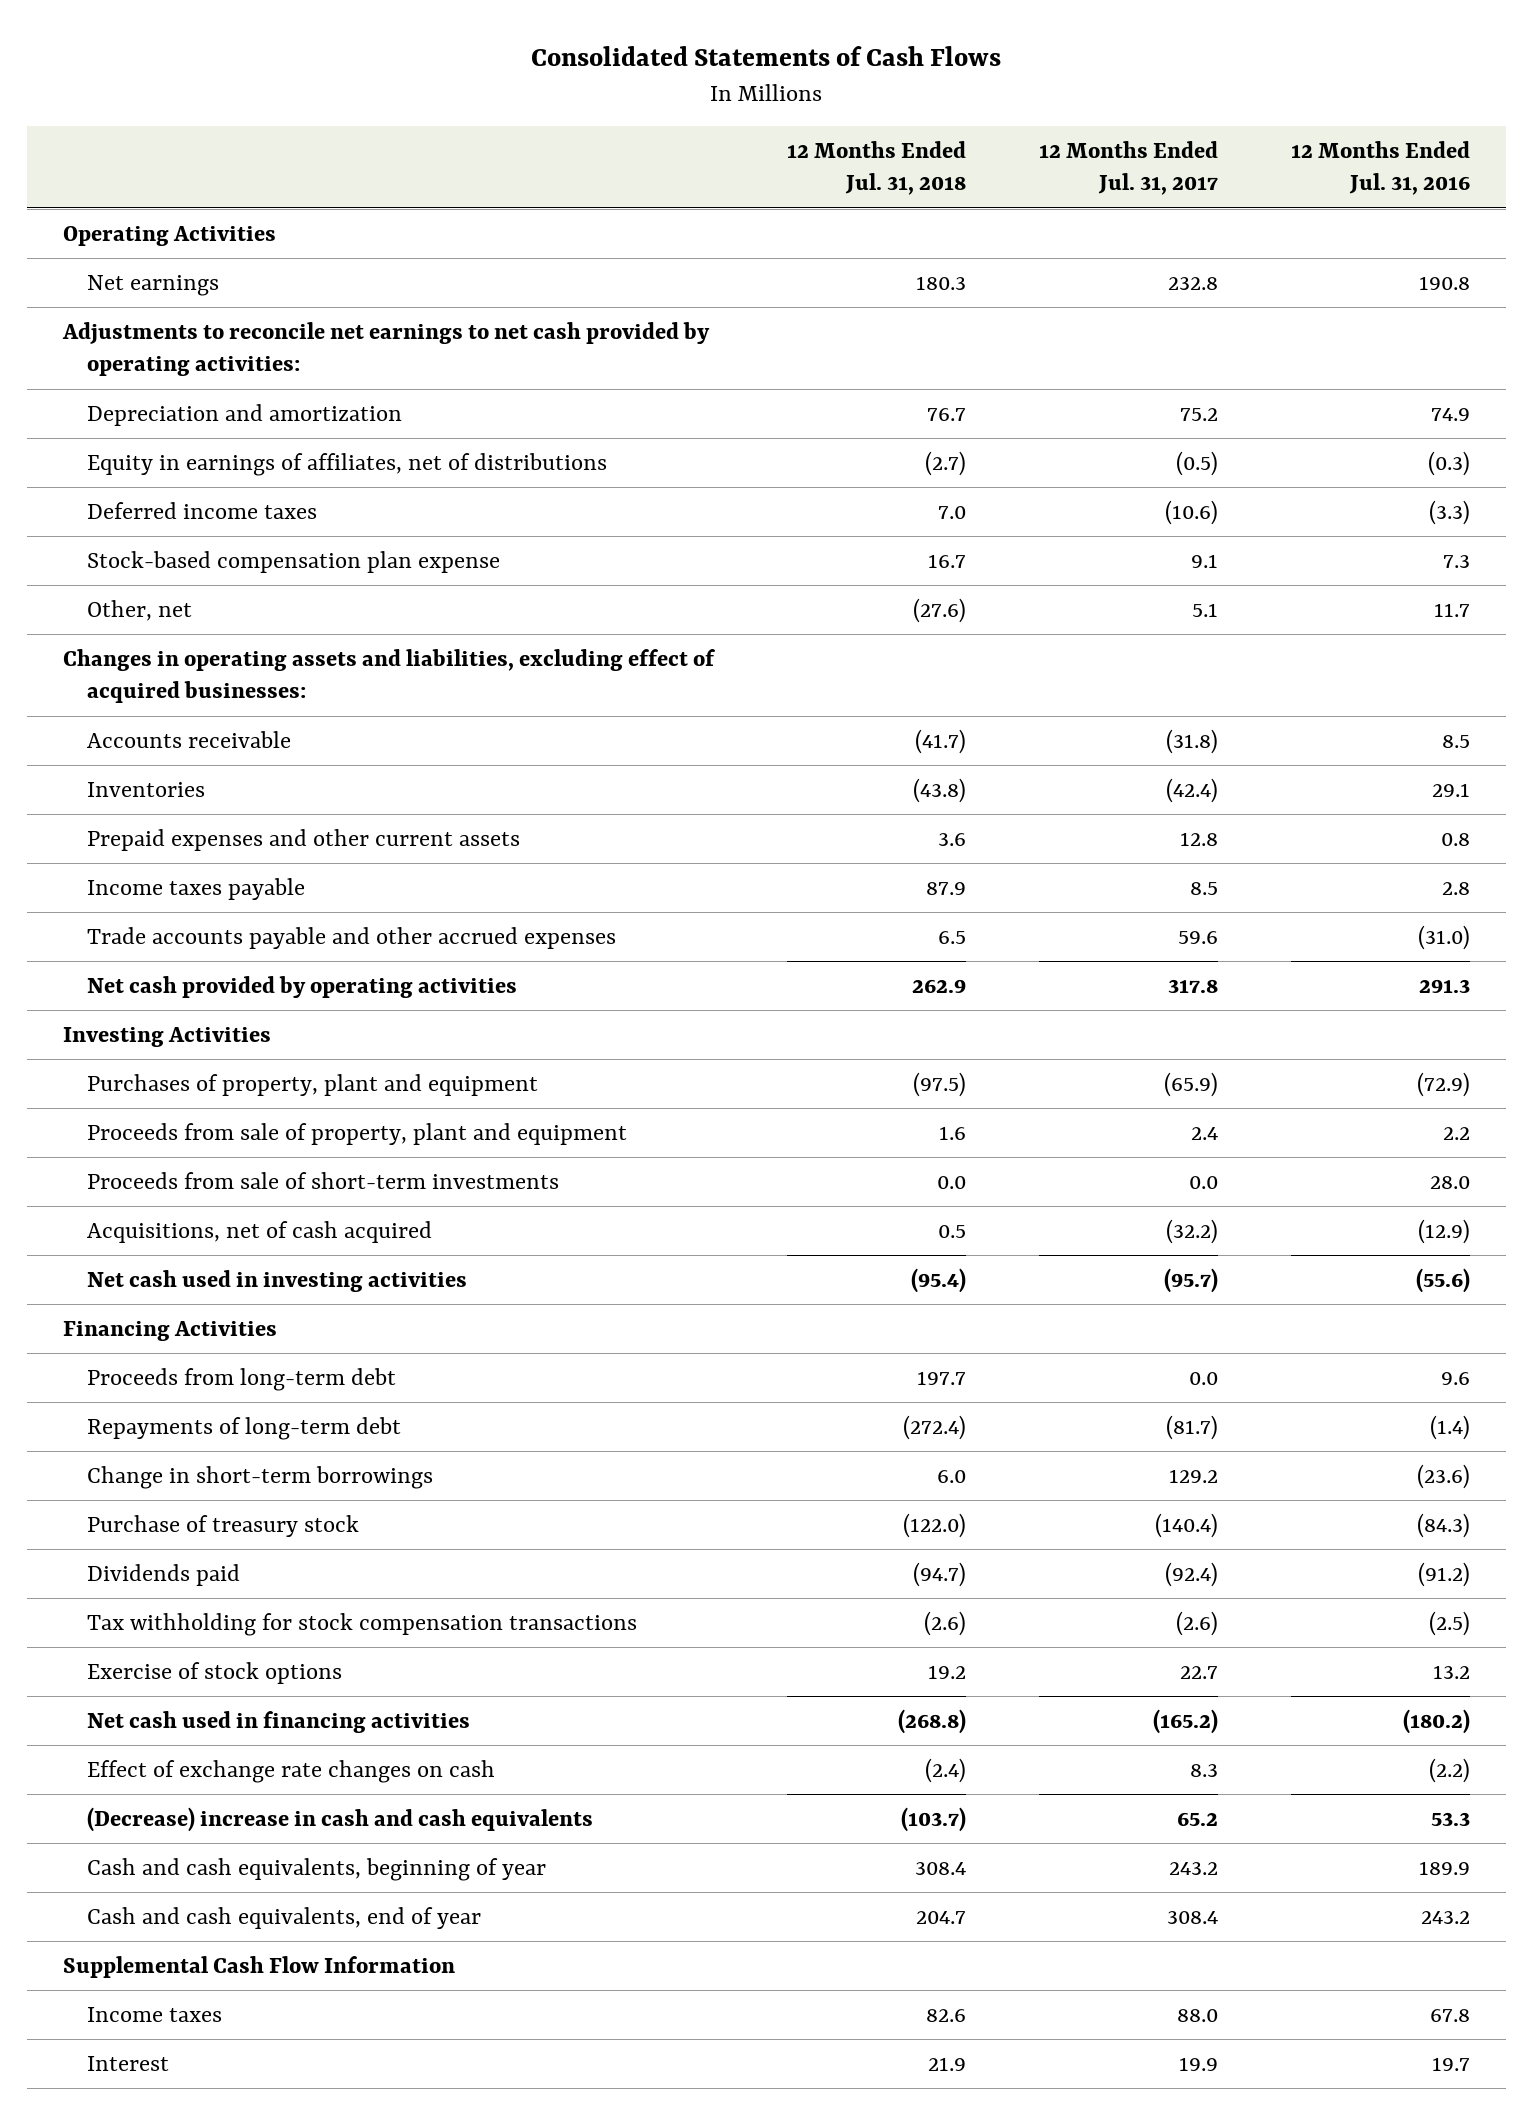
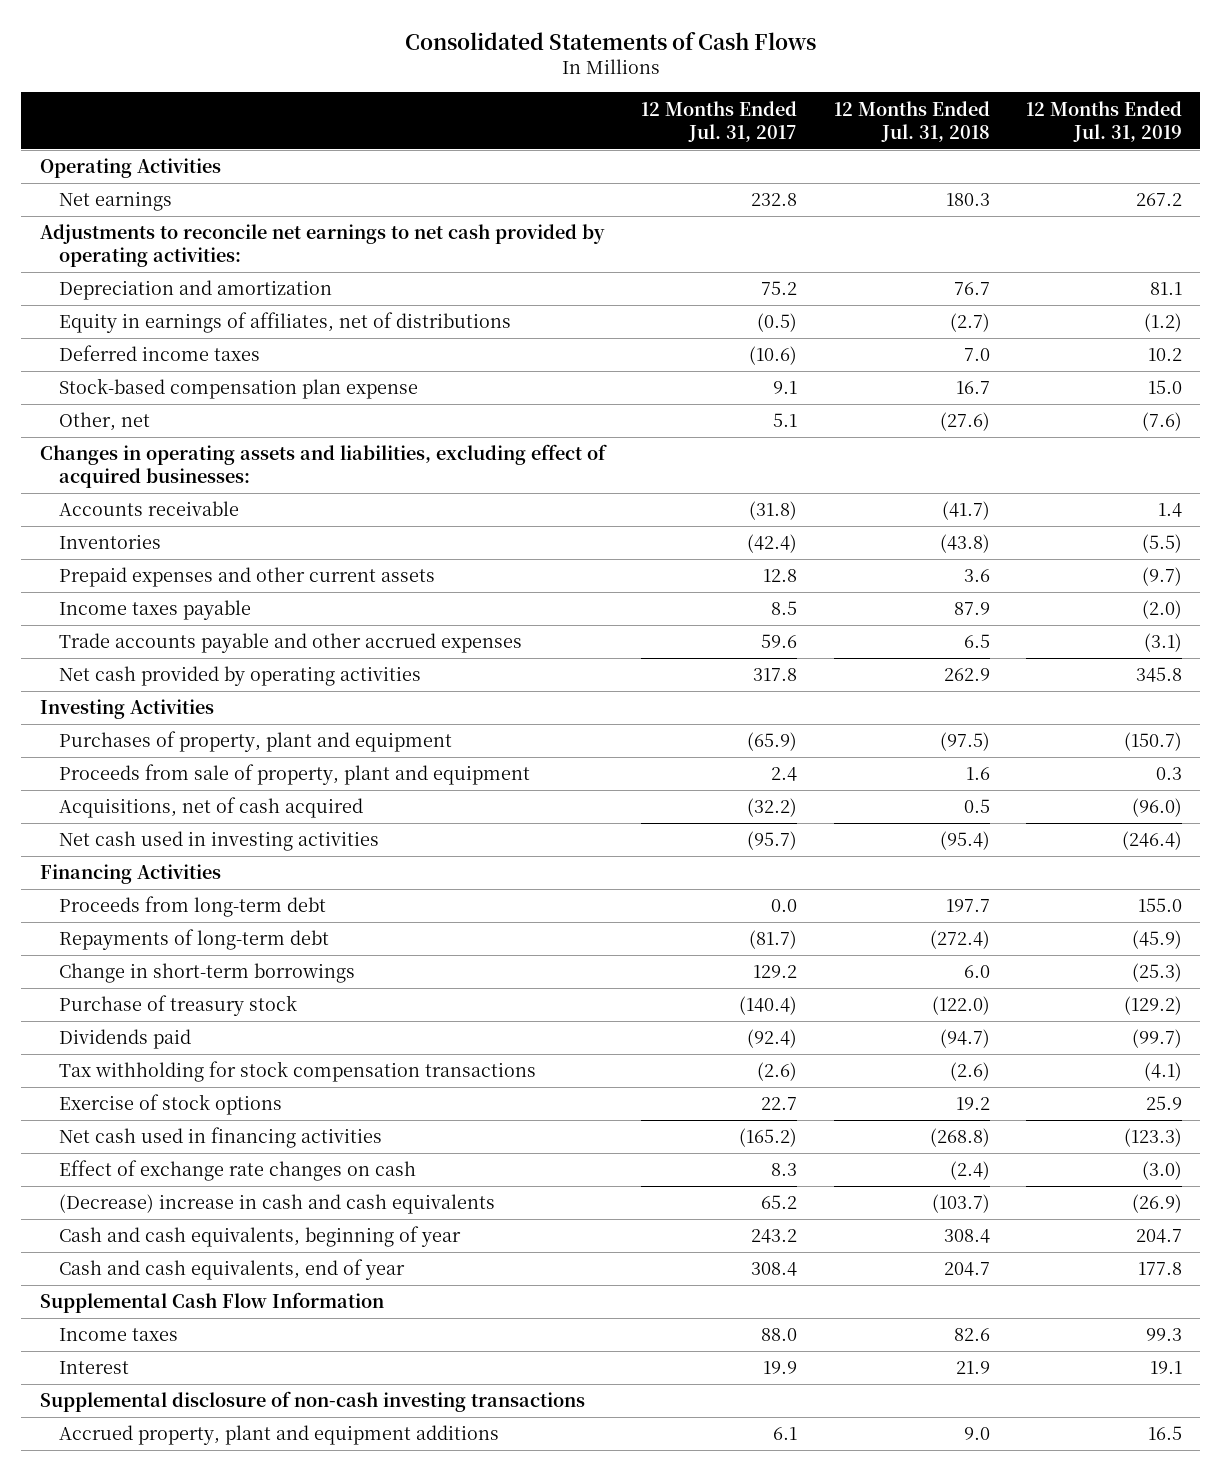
[1290,141,1470,196] 12 Months Ended Jul. 31, 2016 -> none
none -> [1026,100,1183,142] 12 Months Ended Jul. 31, 2019
[86,1171,559,1189] Proceeds from sale of short-term investments -> none
none -> [39,1391,585,1413] Supplemental disclosure of non-cash investing transactions
none -> [59,1425,500,1446] Accrued property, plant and equipment additions

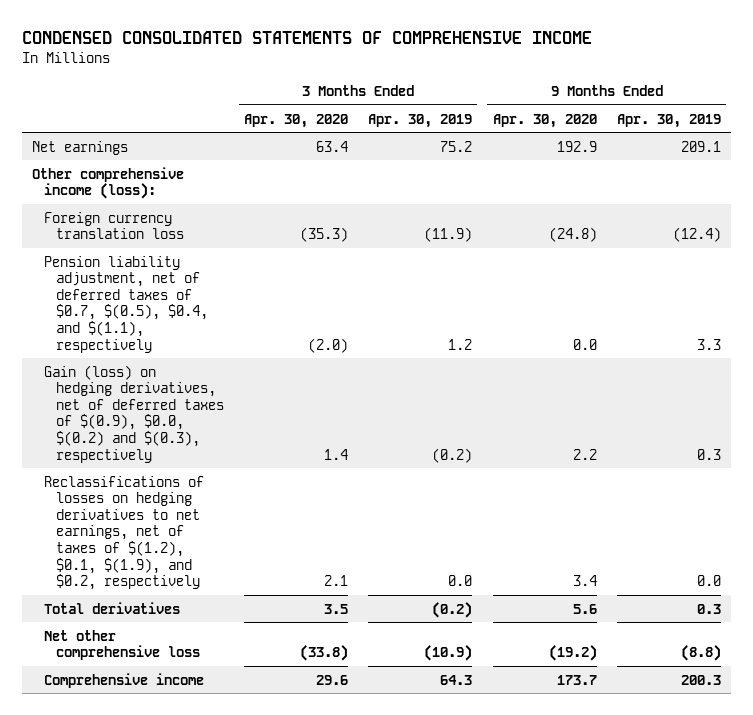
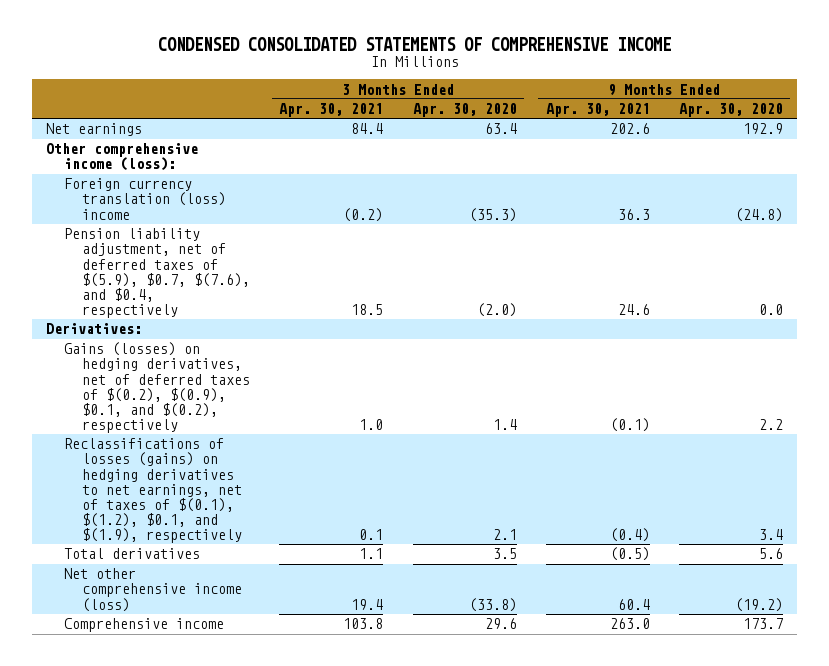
[368,113,473,128] Apr. 30, 2019 -> none
[616,113,721,128] Apr. 30, 2019 -> none
none -> [279,103,384,118] Apr. 30, 2021
none -> [545,103,650,118] Apr. 30, 2021
[44,211,185,240] Foreign currency translation loss -> [64,178,227,220] Foreign currency translation (loss) income
[44,255,209,353] Pension liability adjustment, net of deferred taxes of $0.7, $(0.5), $0.4, and $(1.1), respectively -> [64,228,251,318] Pension liability adjustment, net of deferred taxes of $(5.9), $0.7, $(7.6), and $0.4, respectively
none -> [46,323,143,335] Derivatives:
[44,364,225,463] Gain (loss) on hedging derivatives, net of deferred taxes of $(0.9), $0.0, $(0.2) and $(0.3), respectively -> [64,342,251,433] Gains (losses) on hedging derivatives, net of deferred taxes of $(0.2), $(0.9), $0.1, and $(0.2), respectively
[44,475,205,591] Reclassifications of losses on hedging derivatives to net earnings, net of taxes of $(1.2), $0.1, $(1.9), and $0.2, respectively -> [64,438,243,543] Reclassifications of losses (gains) on hedging derivatives to net earnings, net of taxes of $(0.1), $(1.2), $0.1, and $(1.9), respectively
[44,629,201,661] Net other comprehensive loss -> [64,568,243,612] Net other comprehensive income (loss)

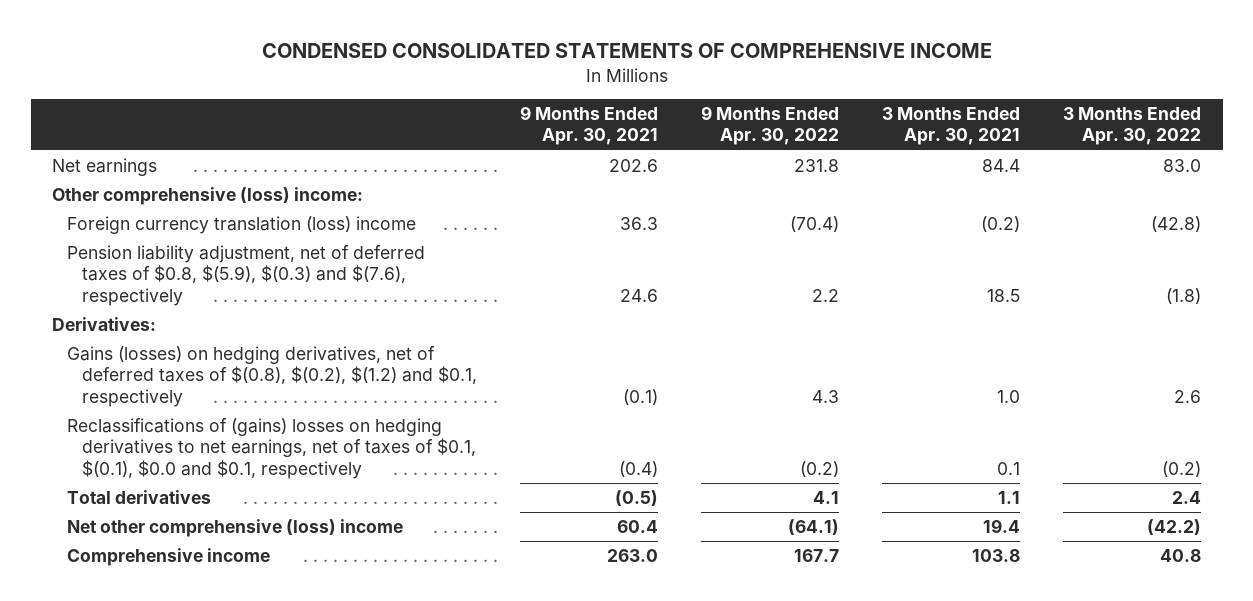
[412,103,517,118] Apr. 30, 2020 -> none
[678,103,783,118] Apr. 30, 2020 -> none
none -> [700,106,839,146] 9 Months Ended Apr. 30, 2022
none -> [1063,107,1202,146] 3 Months Ended Apr. 30, 2022
[46,143,199,172] Other comprehensive income (loss): -> [52,187,364,206] Other comprehensive (loss) income:
[64,228,251,318] Pension liability adjustment, net of deferred taxes of $(5.9), $0.7, $(7.6), and $0.4, respectively -> [67,245,426,306] Pension liability adjustment, net of deferred taxes of $0.8, $(5.9), $(0.3) and $(7.6), respectively
[64,342,251,433] Gains (losses) on hedging derivatives, net of deferred taxes of $(0.2), $(0.9), $0.1, and $(0.2), respectively -> [67,346,477,407] Gains (losses) on hedging derivatives, net of deferred taxes of $(0.8), $(0.2), $(1.2) and $0.1, respectively
[64,438,243,543] Reclassifications of losses (gains) on hedging derivatives to net earnings, net of taxes of $(0.1), $(1.2), $0.1, and $(1.9), respectively -> [67,418,476,479] Reclassifications of (gains) losses on hedging derivatives to net earnings, net of taxes of $0.1, $(0.1), $0.0 and $0.1, respectively
[64,568,243,612] Net other comprehensive income (loss) -> [67,519,404,538] Net other comprehensive (loss) income

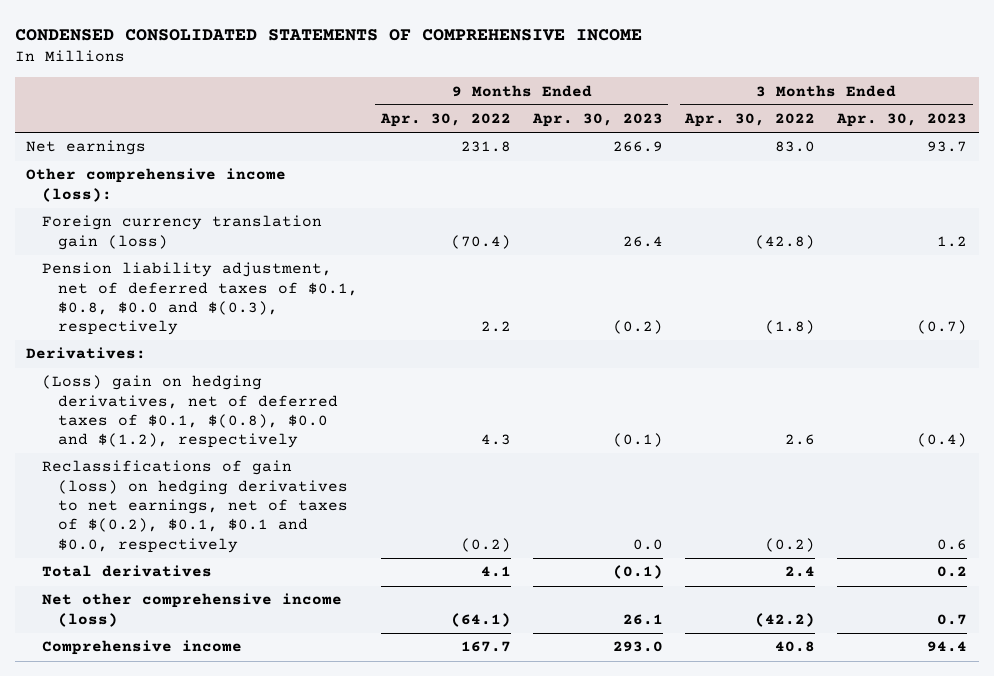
[519,106,658,146] 9 Months Ended Apr. 30, 2021 -> none
[881,107,1020,146] 3 Months Ended Apr. 30, 2021 -> none
none -> [531,113,663,128] Apr. 30, 2023
none -> [836,113,968,128] Apr. 30, 2023
[52,187,364,206] Other comprehensive (loss) income: -> [26,168,287,202] Other comprehensive income (loss):
[67,216,417,235] Foreign currency translation (loss) income -> [42,215,323,250] Foreign currency translation gain (loss)
[67,245,426,306] Pension liability adjustment, net of deferred taxes of $0.8, $(5.9), $(0.3) and $(7.6), respectively -> [42,262,359,336] Pension liability adjustment, net of deferred taxes of $0.1, $0.8, $0.0 and $(0.3), respectively
[67,346,477,407] Gains (losses) on hedging derivatives, net of deferred taxes of $(0.8), $(0.2), $(1.2) and $0.1, respectively -> [42,375,339,449] (Loss) gain on hedging derivatives, net of deferred taxes of $0.1, $(0.8), $0.0 and $(1.2), respectively
[67,418,476,479] Reclassifications of (gains) losses on hedging derivatives to net earnings, net of taxes of $0.1, $(0.1), $0.0 and $0.1, respectively -> [42,460,349,553] Reclassifications of gain (loss) on hedging derivatives to net earnings, net of taxes of $(0.2), $0.1, $0.1 and $0.0, respectively
[67,519,404,538] Net other comprehensive (loss) income -> [42,593,343,627] Net other comprehensive income (loss)

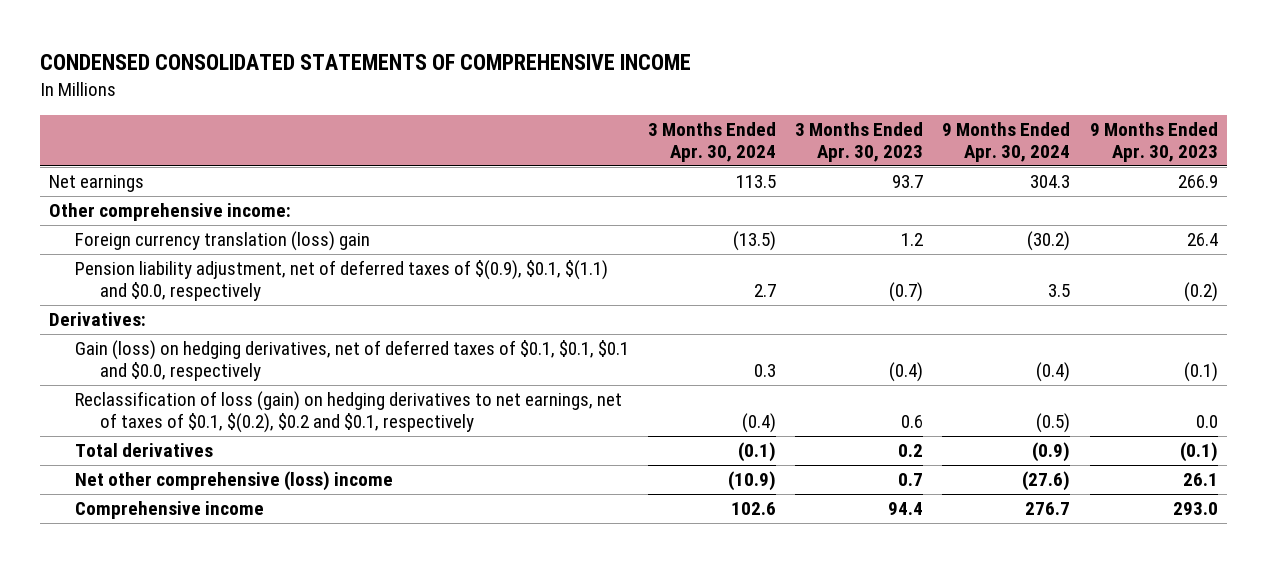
[379,113,511,128] Apr. 30, 2022 -> none
[684,113,816,128] Apr. 30, 2022 -> none
none -> [647,121,776,163] 3 Months Ended Apr. 30, 2024
none -> [942,121,1071,163] 9 Months Ended Apr. 30, 2024
[26,168,287,202] Other comprehensive income (loss): -> [49,203,292,222] Other comprehensive income:
[42,215,323,250] Foreign currency translation gain (loss) -> [74,231,370,252] Foreign currency translation (loss) gain
[42,262,359,336] Pension liability adjustment, net of deferred taxes of $0.1, $0.8, $0.0 and $(0.3), respectively -> [74,260,608,302] Pension liability adjustment, net of deferred taxes of $(0.9), $0.1, $(1.1) and $0.0, respectively
[42,375,339,449] (Loss) gain on hedging derivatives, net of deferred taxes of $0.1, $(0.8), $0.0 and $(1.2), respectively -> [74,340,629,382] Gain (loss) on hedging derivatives, net of deferred taxes of $0.1, $0.1, $0.1 and $0.0, respectively
[42,460,349,553] Reclassifications of gain (loss) on hedging derivatives to net earnings, net of taxes of $(0.2), $0.1, $0.1 and $0.0, respectively -> [74,391,622,434] Reclassification of loss (gain) on hedging derivatives to net earnings, net of taxes of $0.1, $(0.2), $0.2 and $0.1, respectively
[42,593,343,627] Net other comprehensive income (loss) -> [74,471,393,492] Net other comprehensive (loss) income

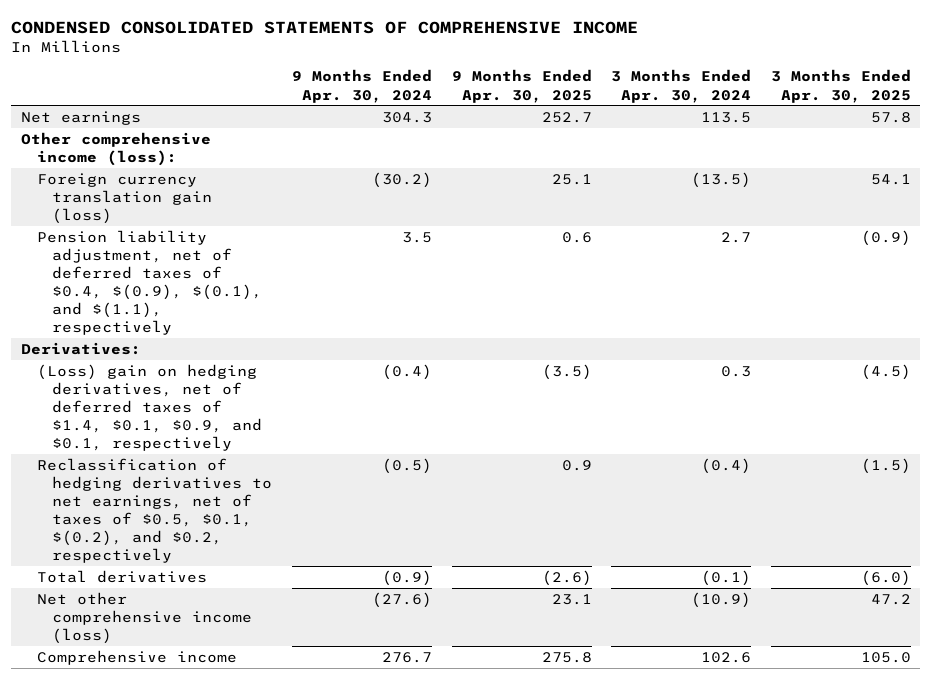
[795,121,924,163] 3 Months Ended Apr. 30, 2023 -> none
[1089,121,1218,163] 9 Months Ended Apr. 30, 2023 -> none
none -> [451,69,592,103] 9 Months Ended Apr. 30, 2025
none -> [770,69,911,103] 3 Months Ended Apr. 30, 2025
[49,203,292,222] Other comprehensive income: -> [21,131,212,166] Other comprehensive income (loss):
[74,231,370,252] Foreign currency translation (loss) gain -> [36,172,213,224] Foreign currency translation gain (loss)
[74,260,608,302] Pension liability adjustment, net of deferred taxes of $(0.9), $0.1, $(1.1) and $0.0, respectively -> [36,229,263,335] Pension liability adjustment, net of deferred taxes of $0.4, $(0.9), $(0.1), and $(1.1), respectively
[74,340,629,382] Gain (loss) on hedging derivatives, net of deferred taxes of $0.1, $0.1, $0.1 and $0.0, respectively -> [36,363,263,451] (Loss) gain on hedging derivatives, net of deferred taxes of $1.4, $0.1, $0.9, and $0.1, respectively
[74,391,622,434] Reclassification of loss (gain) on hedging derivatives to net earnings, net of taxes of $0.1, $(0.2), $0.2 and $0.1, respectively -> [36,457,273,563] Reclassification of hedging derivatives to net earnings, net of taxes of $0.5, $0.1, $(0.2), and $0.2, respectively
[74,471,393,492] Net other comprehensive (loss) income -> [36,591,253,644] Net other comprehensive income (loss)

